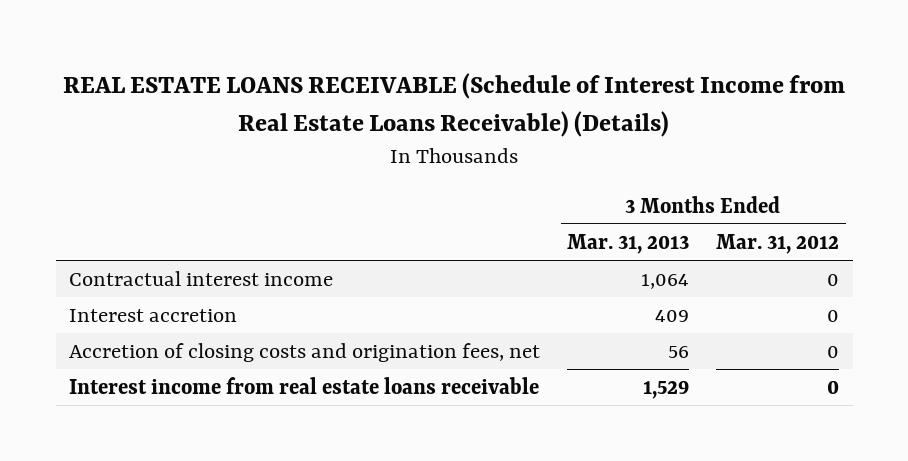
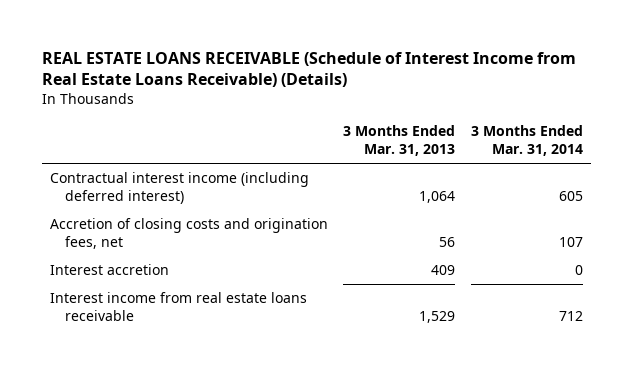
[716,234,840,255] Mar. 31, 2012 -> none
none -> [470,125,583,157] 3 Months Ended Mar. 31, 2014
[69,271,334,287] Contractual interest income -> [49,171,309,204] Contractual interest income (including deferred interest)
[69,309,238,323] Interest accretion -> [49,263,169,275] Interest accretion

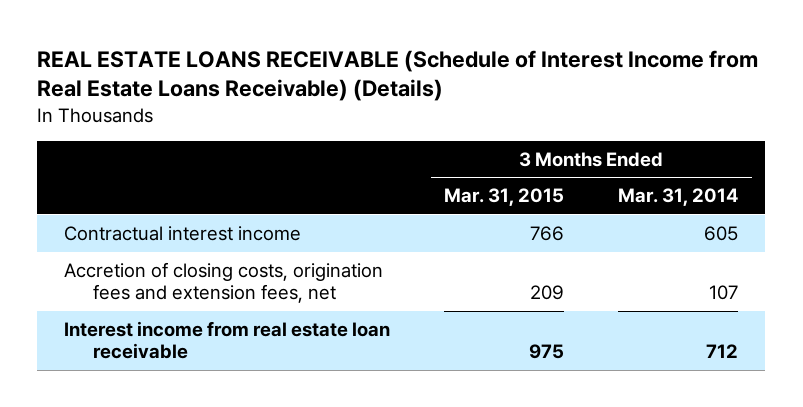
[343,125,456,157] 3 Months Ended Mar. 31, 2013 -> none
none -> [444,188,565,207] Mar. 31, 2015
[49,263,169,275] Interest accretion -> none
[49,171,309,204] Contractual interest income (including deferred interest) -> [64,226,302,242] Contractual interest income
[49,217,328,249] Accretion of closing costs and origination fees, net -> [64,262,384,304] Accretion of closing costs, origination fees and extension fees, net
[49,291,307,321] Interest income from real estate loans receivable -> [64,321,391,360] Interest income from real estate loan receivable

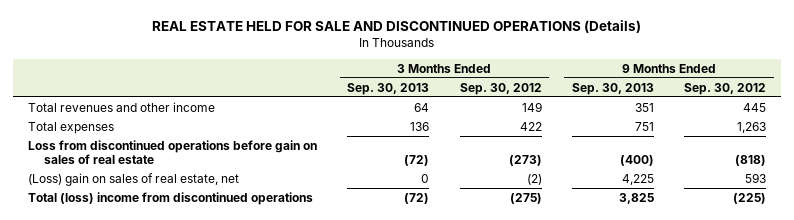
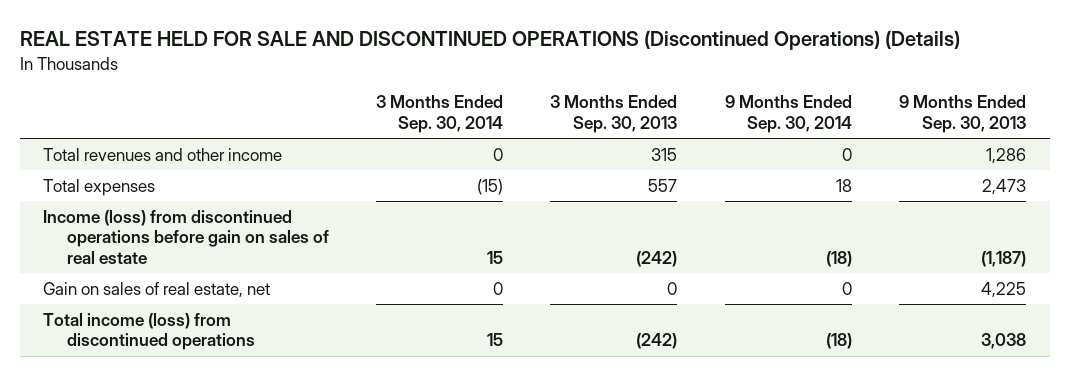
[152,20,642,34] REAL ESTATE HELD FOR SALE AND DISCONTINUED OPERATIONS (Details) -> [19,30,960,51] REAL ESTATE HELD FOR SALE AND DISCONTINUED OPERATIONS (Discontinued Operations) (Details)
[459,82,542,95] Sep. 30, 2012 -> none
[684,82,767,95] Sep. 30, 2012 -> none
none -> [376,95,504,134] 3 Months Ended Sep. 30, 2014
none -> [724,95,852,134] 9 Months Ended Sep. 30, 2014
[414,102,430,112] 64 -> [651,147,678,161] 315
[634,102,654,112] 351 -> [986,147,1027,164] 1,286
[410,121,430,131] 136 -> [648,178,678,192] 557
[634,121,654,131] 751 -> [982,178,1027,195] 2,473
[27,139,317,165] Loss from discontinued operations before gain on sales of real estate -> [43,209,329,265] Income (loss) from discontinued operations before gain on sales of real estate
[404,155,430,167] (72) -> [636,251,678,268] (242)
[619,155,654,167] (400) -> [981,251,1027,268] (1,187)
[27,172,239,186] (Loss) gain on sales of real estate, net -> [43,281,271,298] Gain on sales of real estate, net
[27,191,313,205] Total (loss) income from discontinued operations -> [43,312,255,351] Total income (loss) from discontinued operations
[404,192,430,204] (72) -> [636,333,678,350] (242)
[618,192,654,204] 3,825 -> [981,333,1027,350] 3,038

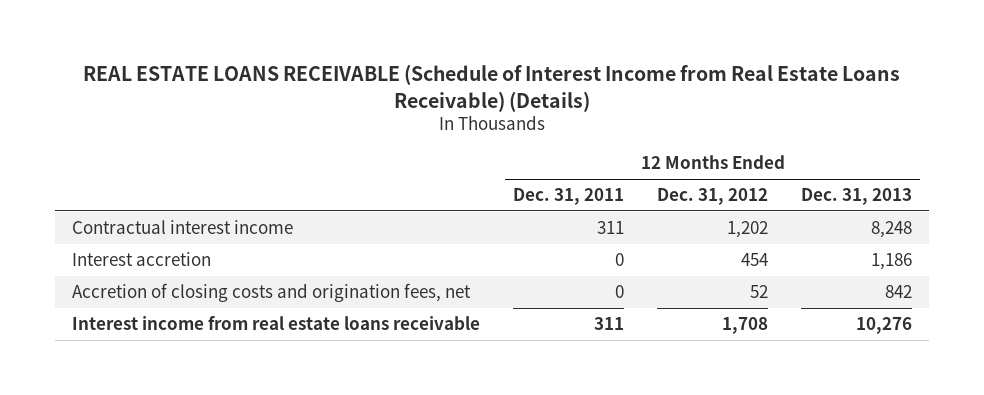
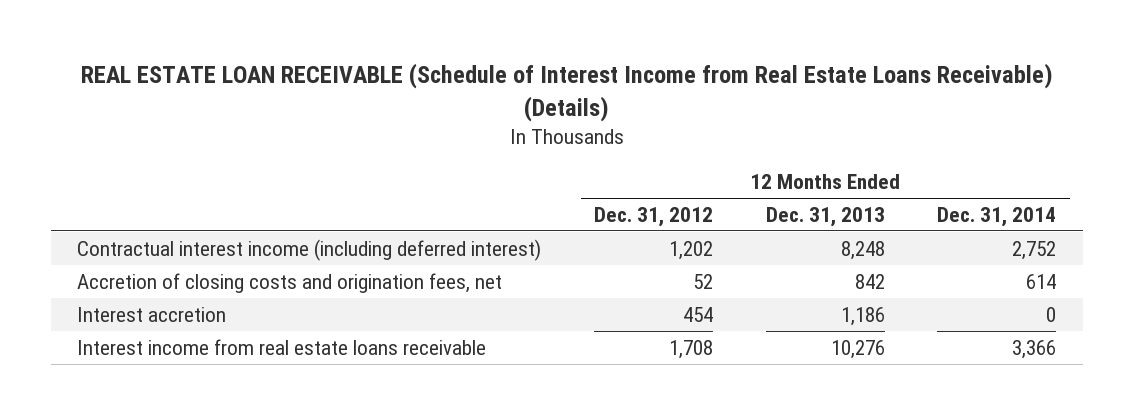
[82,64,900,112] REAL ESTATE LOANS RECEIVABLE (Schedule of Interest Income from Real Estate Loans Receivable) (Details) -> [80,63,1053,123] REAL ESTATE LOAN RECEIVABLE (Schedule of Interest Income from Real Estate Loans Receivable) (Details)
[512,188,624,206] Dec. 31, 2011 -> none
none -> [937,206,1057,227] Dec. 31, 2014
[71,220,293,235] Contractual interest income -> [77,238,542,261] Contractual interest income (including deferred interest)
[71,252,211,267] Interest accretion -> [77,306,227,322] Interest accretion

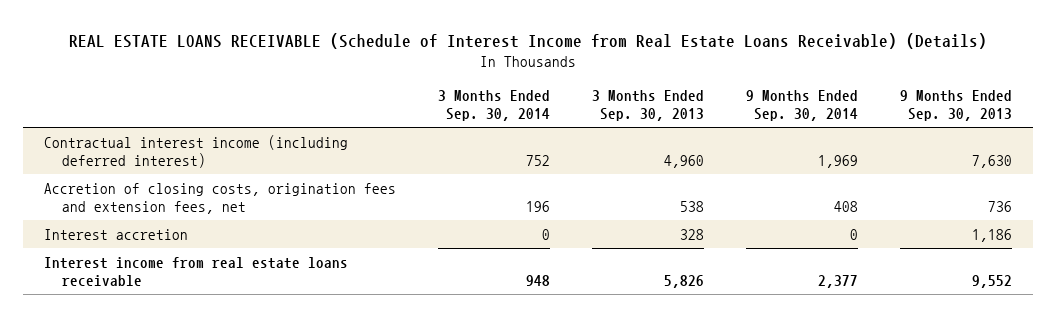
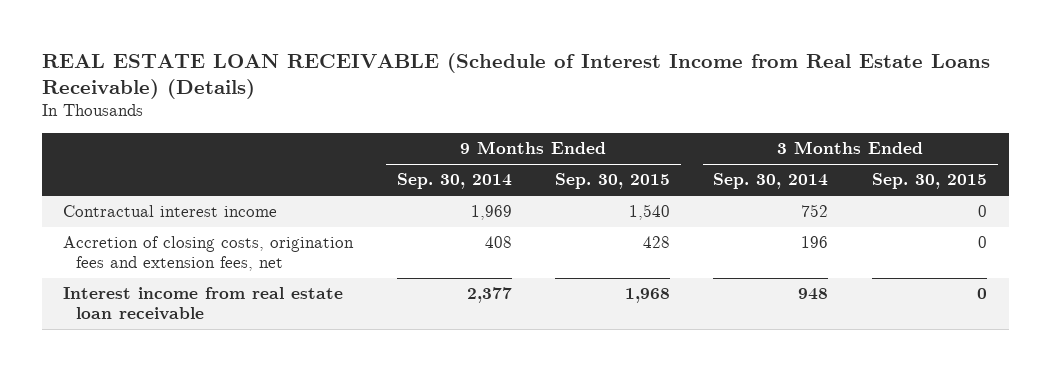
[69,33,988,50] REAL ESTATE LOANS RECEIVABLE (Schedule of Interest Income from Real Estate Loans Receivable) (Details) -> [41,52,990,99] REAL ESTATE LOAN RECEIVABLE (Schedule of Interest Income from Real Estate Loans Receivable) (Details)
[592,90,705,121] 3 Months Ended Sep. 30, 2013 -> none
[899,90,1012,121] 9 Months Ended Sep. 30, 2013 -> none
none -> [555,173,671,190] Sep. 30, 2015
none -> [871,173,987,190] Sep. 30, 2015
[44,134,349,168] Contractual interest income (including deferred interest) -> [63,205,278,218] Contractual interest income
[44,228,189,240] Interest accretion -> none
[44,256,349,286] Interest income from real estate loans receivable -> [63,287,344,321] Interest income from real estate loan receivable

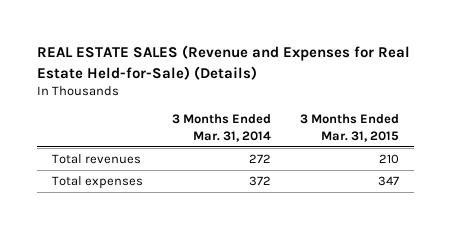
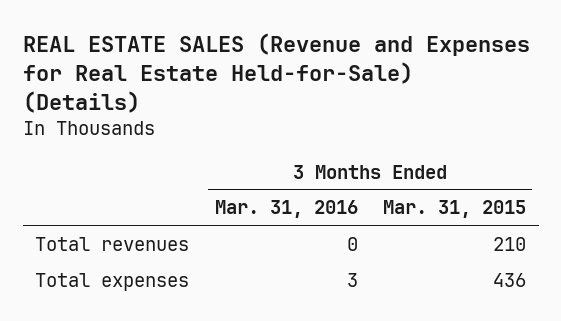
[172,114,272,142] 3 Months Ended Mar. 31, 2014 -> none
none -> [214,200,358,219] Mar. 31, 2016
[378,176,400,187] 347 -> [492,272,526,287] 436

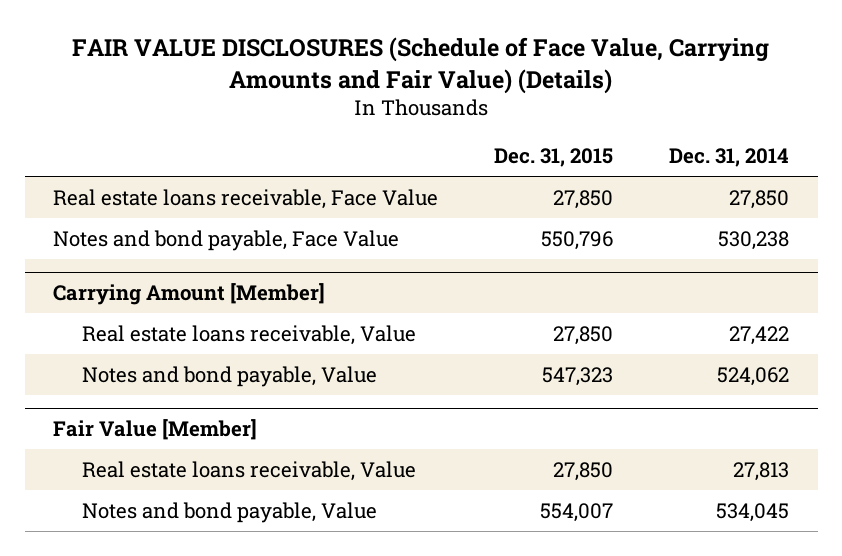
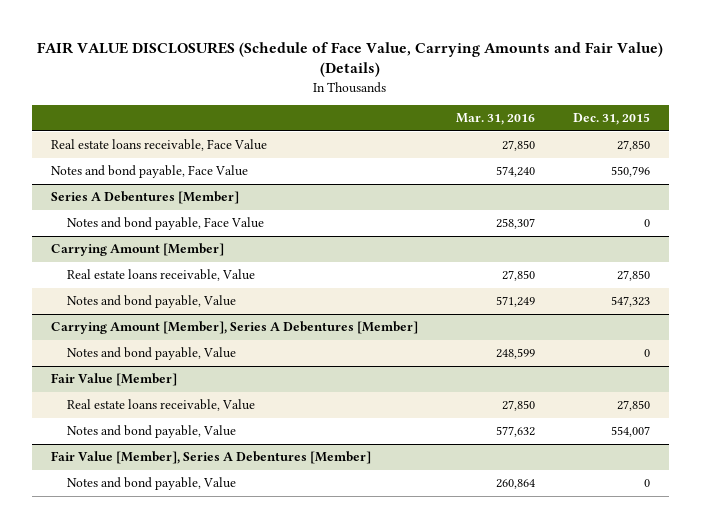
[669,148,790,168] Dec. 31, 2014 -> none
none -> [455,113,535,126] Mar. 31, 2016
none -> [50,191,239,205] Series A Debentures [Member]
none -> [67,217,265,231] Notes and bond payable, Face Value
none -> [50,321,418,335] Carrying Amount [Member], Series A Debentures [Member]
none -> [67,347,237,361] Notes and bond payable, Value
none -> [50,451,371,465] Fair Value [Member], Series A Debentures [Member]
none -> [67,477,237,491] Notes and bond payable, Value

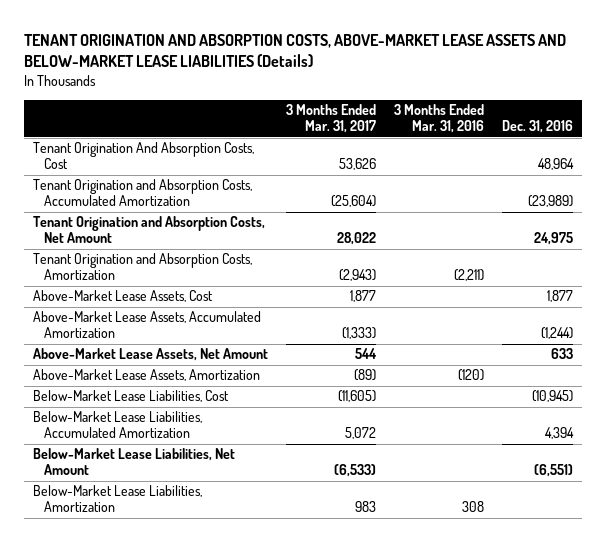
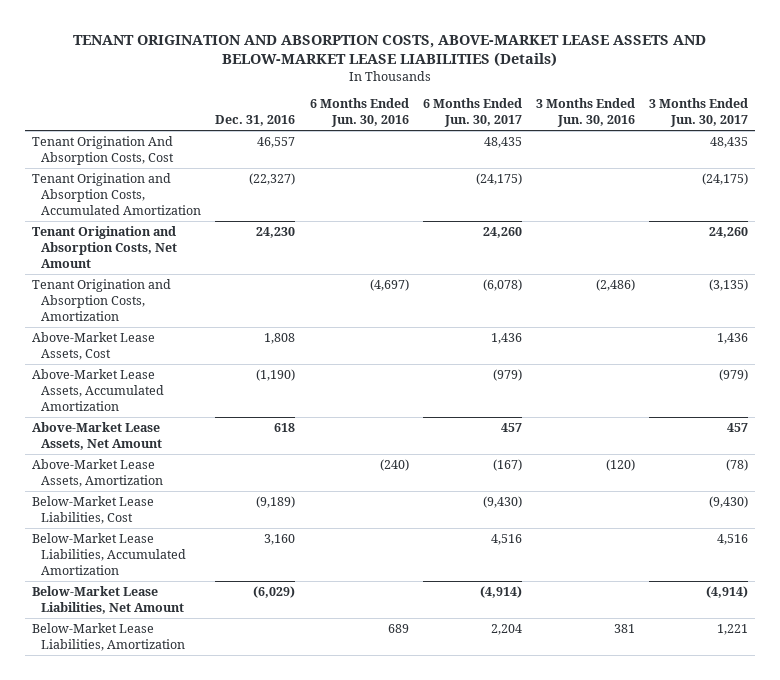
[285,104,376,134] 3 Months Ended Mar. 31, 2017 -> none
[393,104,484,134] 3 Months Ended Mar. 31, 2016 -> none
none -> [309,97,409,127] 6 Months Ended Jun. 30, 2016
none -> [422,97,522,127] 6 Months Ended Jun. 30, 2017
none -> [535,97,635,127] 3 Months Ended Jun. 30, 2016
none -> [648,97,748,127] 3 Months Ended Jun. 30, 2017
[537,158,574,171] 48,964 -> [257,137,296,149] 46,557
[527,195,573,208] (23,989) -> [249,173,296,186] (22,327)
[533,232,573,246] 24,975 -> [256,227,296,239] 24,230
[546,290,573,303] 1,877 -> [264,333,296,345] 1,808
[540,327,573,340] (1,244) -> [256,369,296,382] (1,190)
[550,348,573,360] 633 -> [274,423,296,433] 618
[531,390,573,403] (10,945) -> [256,496,296,509] (9,189)
[544,427,574,440] 4,394 -> [264,534,296,546] 3,160
[533,464,573,478] (6,551) -> [253,586,296,599] (6,029)

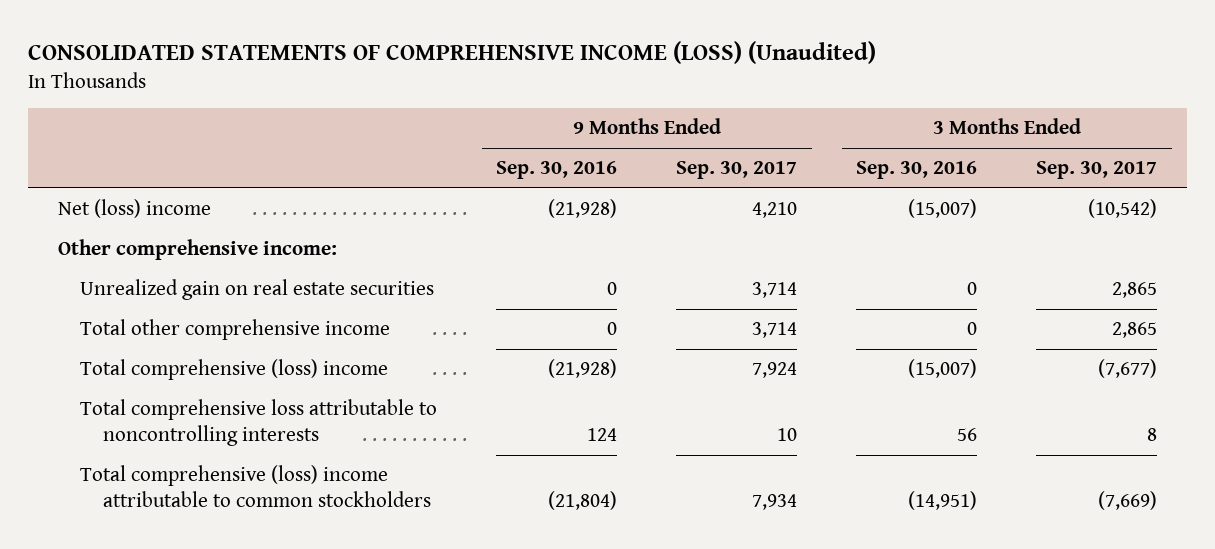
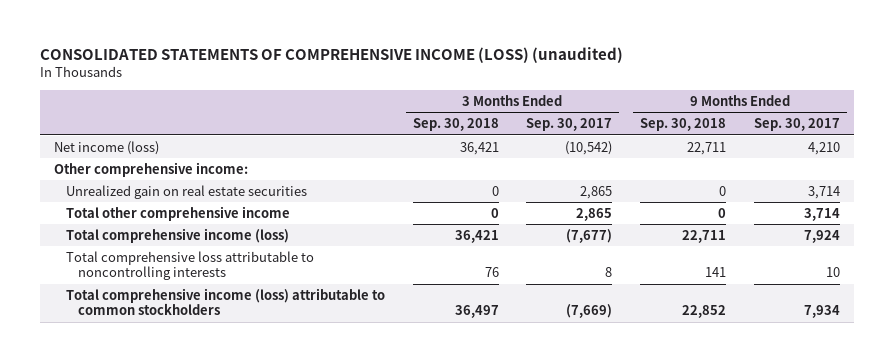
[28,41,877,65] CONSOLIDATED STATEMENTS OF COMPREHENSIVE INCOME (LOSS) (Unaudited) -> [39,46,623,63] CONSOLIDATED STATEMENTS OF COMPREHENSIVE INCOME (LOSS) (unaudited)
[496,161,618,180] Sep. 30, 2016 -> none
[856,161,978,180] Sep. 30, 2016 -> none
none -> [412,118,499,132] Sep. 30, 2018
none -> [640,118,727,132] Sep. 30, 2018
[57,199,211,219] Net (loss) income -> [53,140,159,155] Net income (loss)
[80,359,389,381] Total comprehensive (loss) income -> [65,227,289,243] Total comprehensive income (loss)
[80,465,431,508] Total comprehensive (loss) income attributable to common stockholders -> [65,287,385,316] Total comprehensive income (loss) attributable to common stockholders

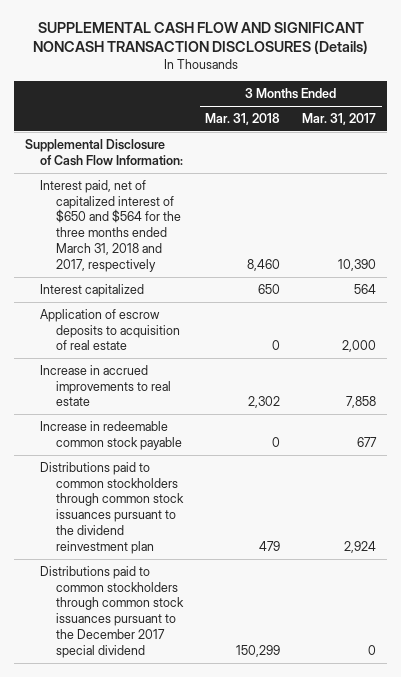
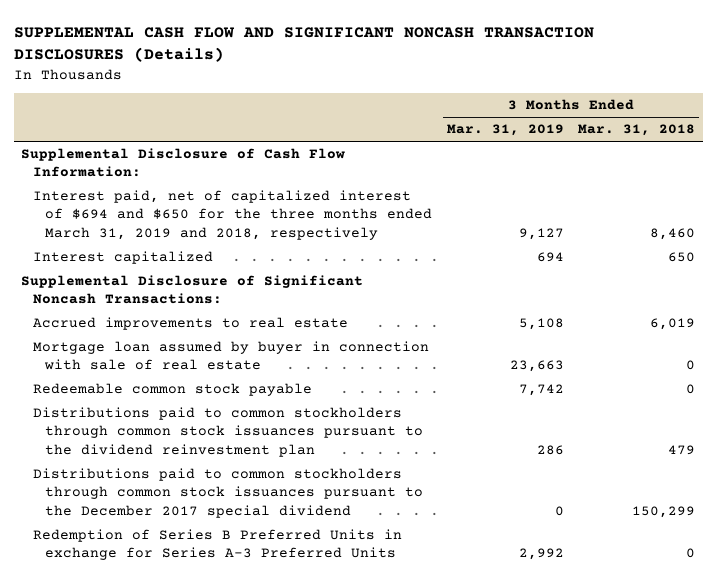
[302,113,377,126] Mar. 31, 2017 -> none
none -> [446,124,564,137] Mar. 31, 2019
[40,179,182,272] Interest paid, net of capitalized interest of $650 and $564 for the three months ended March 31, 2018 and 2017, respectively -> [33,190,433,240] Interest paid, net of capitalized interest of $694 and $650 for the three months ended March 31, 2019 and 2018, respectively
[40,308,181,351] Application of escrow deposits to acquisition of real estate -> none
none -> [21,275,364,305] Supplemental Disclosure of Significant Noncash Transactions:
[40,364,172,407] Increase in accrued improvements to real estate -> [33,317,349,331] Accrued improvements to real estate
[248,396,281,409] 2,302 -> [650,318,696,331] 6,019
none -> [33,341,430,371] Mortgage loan assumed by buyer in connection with sale of real estate
[40,420,183,450] Increase in redeemable common stock payable -> [33,383,313,397] Redeemable common stock payable
none -> [33,529,403,561] Redemption of Series B Preferred Units in exchange for Series A-3 Preferred Units

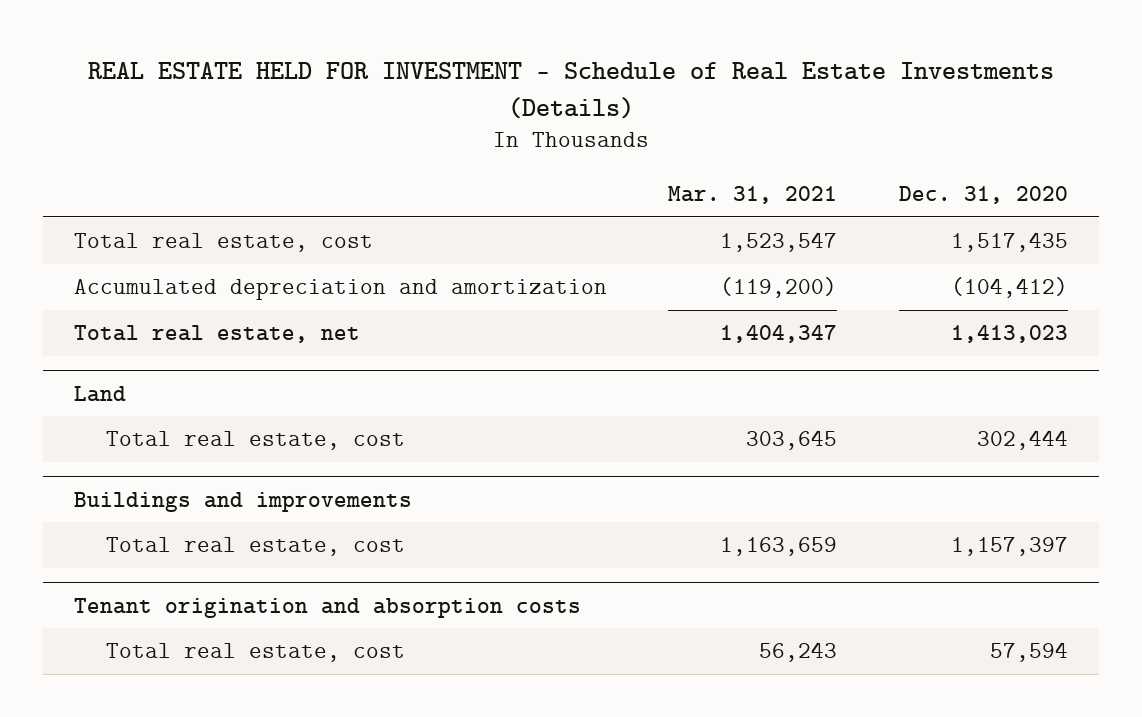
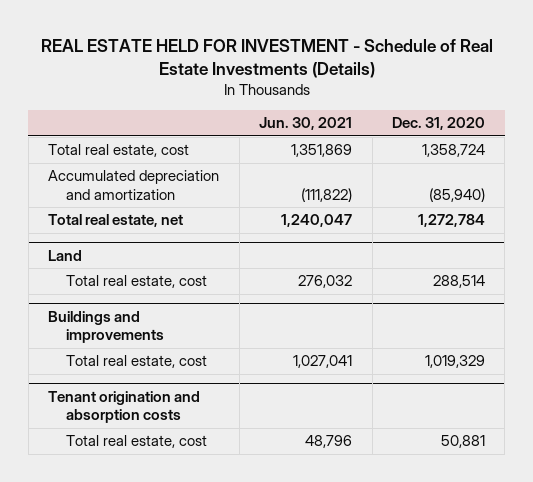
[668,185,838,204] Mar. 31, 2021 -> none
none -> [259,117,353,131] Jun. 30, 2021
[951,231,1069,252] 1,517,435 -> [421,144,485,158] 1,358,724
[951,276,1069,298] (104,412) -> [428,187,485,202] (85,940)
[951,324,1069,343] 1,413,023 -> [417,214,485,228] 1,272,784
[977,429,1069,450] 302,444 -> [432,275,485,289] 288,514
[951,536,1069,556] 1,157,397 -> [424,355,485,369] 1,019,329
[990,641,1069,662] 57,594 -> [440,435,485,449] 50,881

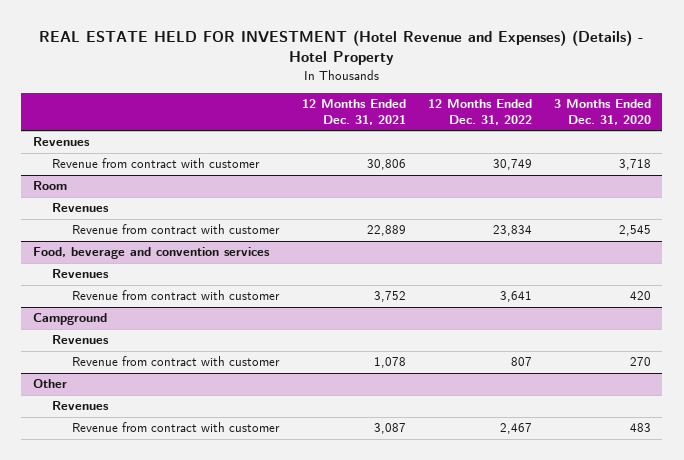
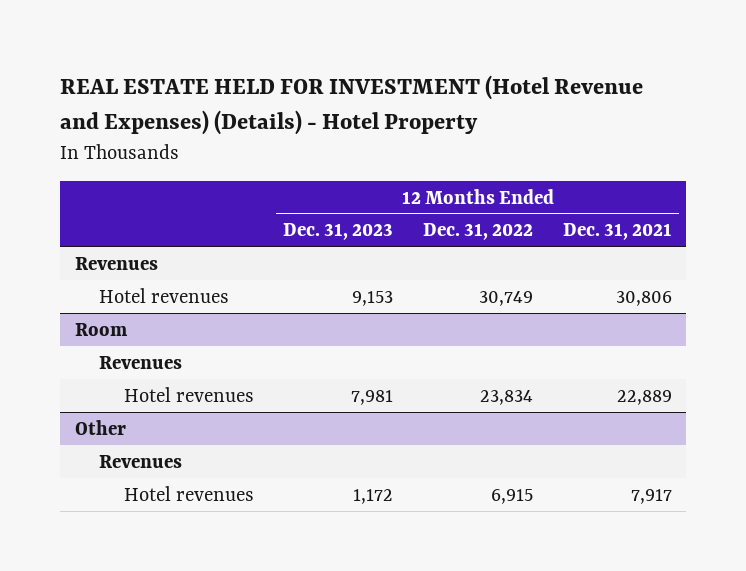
[554,99,652,126] 3 Months Ended Dec. 31, 2020 -> none
none -> [283,223,394,241] Dec. 31, 2023
[52,158,261,169] Revenue from contract with customer -> [99,287,230,303] Hotel revenues
[32,247,270,260] Food, beverage and convention services -> none
[52,269,110,279] Revenues -> none
[72,290,281,301] Revenue from contract with customer -> none
[32,313,107,326] Campground -> none
[52,335,110,345] Revenues -> none
[72,356,281,367] Revenue from contract with customer -> none
[72,224,281,235] Revenue from contract with customer -> [123,386,254,402] Hotel revenues
[72,422,281,433] Revenue from contract with customer -> none
none -> [123,485,254,501] Hotel revenues

